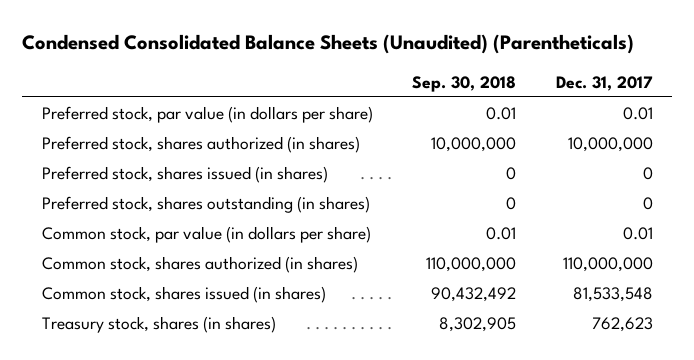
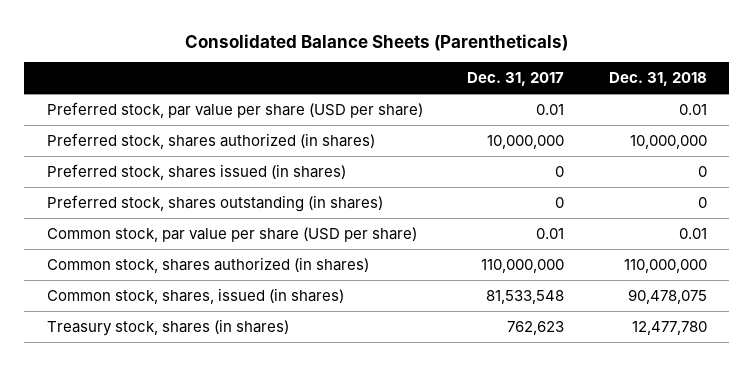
[21,34,634,55] Condensed Consolidated Balance Sheets (Unaudited) (Parentheticals) -> [184,33,568,51] Consolidated Balance Sheets (Parentheticals)
[412,75,517,92] Sep. 30, 2018 -> none
none -> [608,72,707,87] Dec. 31, 2018
[41,105,373,123] Preferred stock, par value (in dollars per share) -> [46,101,423,118] Preferred stock, par value per share (USD per share)
[41,225,371,243] Common stock, par value (in dollars per share) -> [46,226,417,242] Common stock, par value per share (USD per share)
[41,285,326,303] Common stock, shares issued (in shares) -> [46,287,344,304] Common stock, shares, issued (in shares)

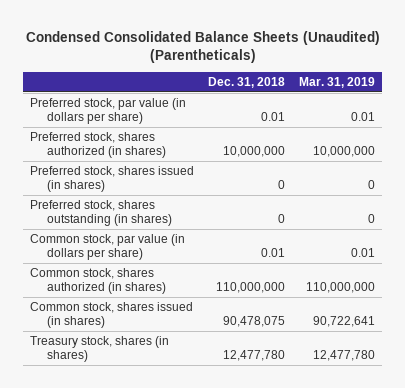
[184,33,568,51] Consolidated Balance Sheets (Parentheticals) -> [25,30,380,64] Condensed Consolidated Balance Sheets (Unaudited) (Parentheticals)
[467,72,565,87] Dec. 31, 2017 -> none
none -> [298,77,375,89] Mar. 31, 2019
[46,101,423,118] Preferred stock, par value per share (USD per share) -> [30,97,187,124] Preferred stock, par value (in dollars per share)
[46,226,417,242] Common stock, par value per share (USD per share) -> [30,233,186,260] Common stock, par value (in dollars per share)
[46,287,344,304] Common stock, shares, issued (in shares) -> [30,301,194,328] Common stock, shares issued (in shares)

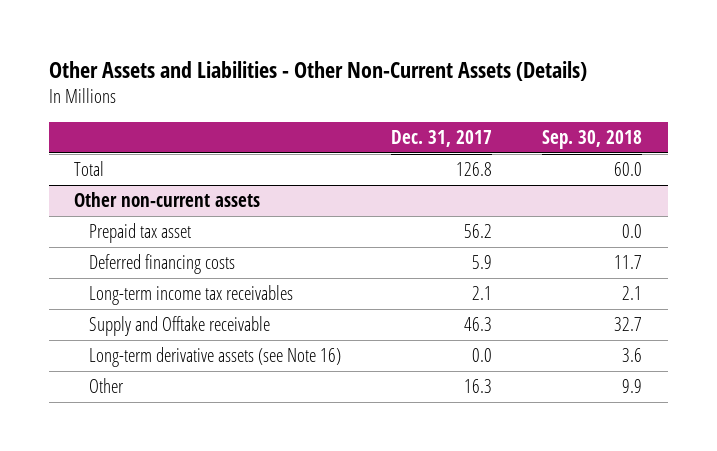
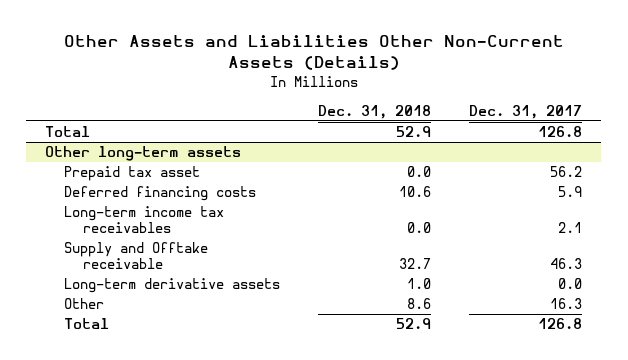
[49,60,588,81] Other Assets and Liabilities - Other Non-Current Assets (Details) -> [63,35,564,71] Other Assets and Liabilities Other Non-Current Assets (Details)
[542,129,643,149] Sep. 30, 2018 -> none
none -> [318,104,432,119] Dec. 31, 2018
[74,192,261,208] Other non-current assets -> [45,146,242,162] Other long-term assets
[88,347,341,368] Long-term derivative assets (see Note 16) -> [64,278,281,294] Long-term derivative assets
none -> [64,318,110,330] Total

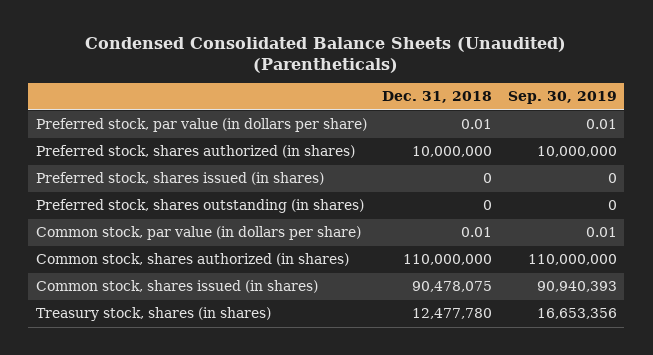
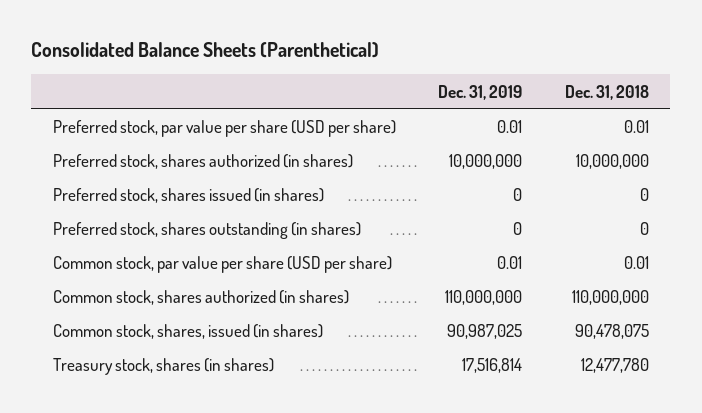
[85,37,567,73] Condensed Consolidated Balance Sheets (Unaudited) (Parentheticals) -> [31,42,380,59] Consolidated Balance Sheets (Parenthetical)
[507,91,617,105] Sep. 30, 2019 -> none
none -> [438,84,523,100] Dec. 31, 2019
[35,118,367,133] Preferred stock, par value (in dollars per share) -> [52,120,396,138] Preferred stock, par value per share (USD per share)
[35,226,361,241] Common stock, par value (in dollars per share) -> [52,256,392,274] Common stock, par value per share (USD per share)
[35,280,318,294] Common stock, shares issued (in shares) -> [52,324,323,340] Common stock, shares, issued (in shares)

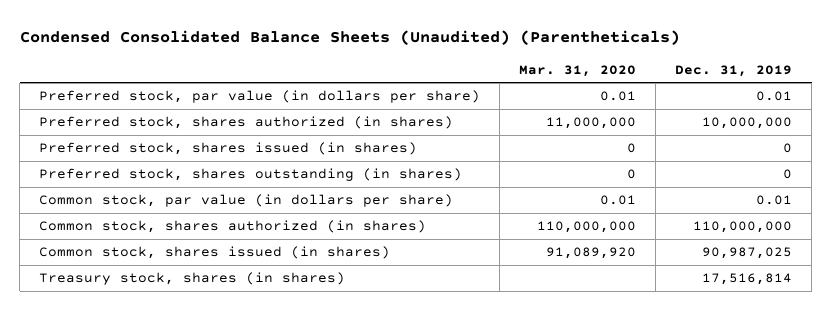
[31,42,380,59] Consolidated Balance Sheets (Parenthetical) -> [19,30,680,46] Condensed Consolidated Balance Sheets (Unaudited) (Parentheticals)
[564,84,649,100] Dec. 31, 2018 -> none
none -> [519,64,637,77] Mar. 31, 2020
[52,120,396,138] Preferred stock, par value per share (USD per share) -> [39,90,481,104] Preferred stock, par value (in dollars per share)
[52,256,392,274] Common stock, par value per share (USD per share) -> [39,194,454,208] Common stock, par value (in dollars per share)
[52,324,323,340] Common stock, shares, issued (in shares) -> [39,246,391,260] Common stock, shares issued (in shares)

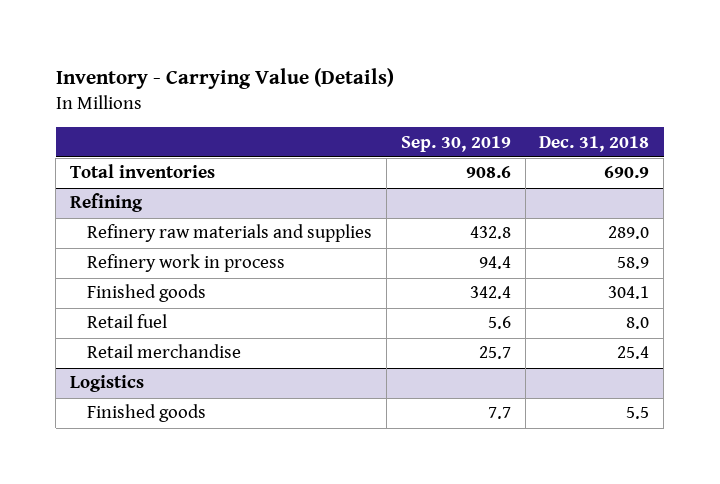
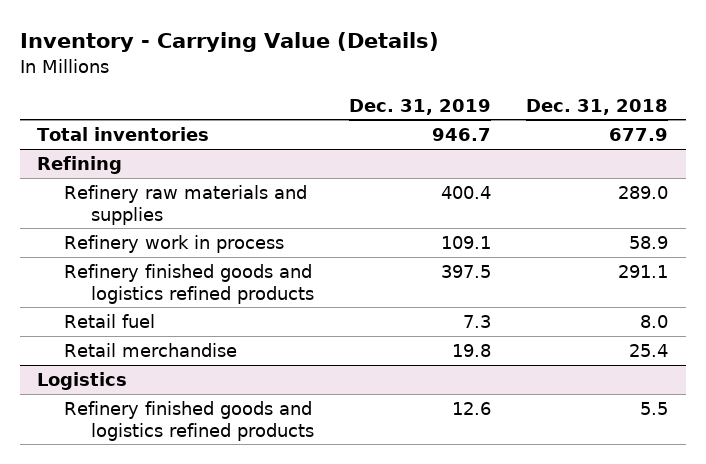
[400,135,511,152] Sep. 30, 2019 -> none
none -> [349,98,492,115] Dec. 31, 2019
[604,166,650,179] 690.9 -> [609,127,669,141] 677.9
[87,284,207,303] Finished goods -> [64,263,315,304] Refinery finished goods and logistics refined products
[608,286,650,300] 304.1 -> [618,264,669,278] 291.1
[87,404,207,423] Finished goods -> [64,400,315,441] Refinery finished goods and logistics refined products

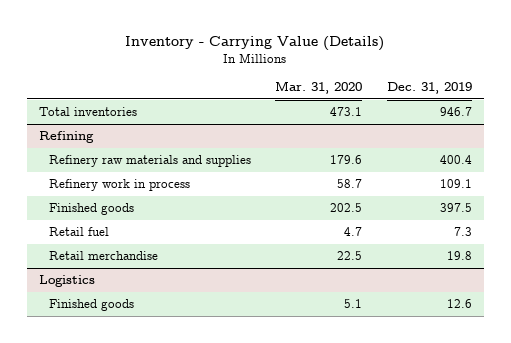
[526,98,669,115] Dec. 31, 2018 -> none
none -> [275,81,363,95] Mar. 31, 2020
[64,263,315,304] Refinery finished goods and logistics refined products -> [49,203,135,216] Finished goods
[64,400,315,441] Refinery finished goods and logistics refined products -> [49,299,135,312] Finished goods

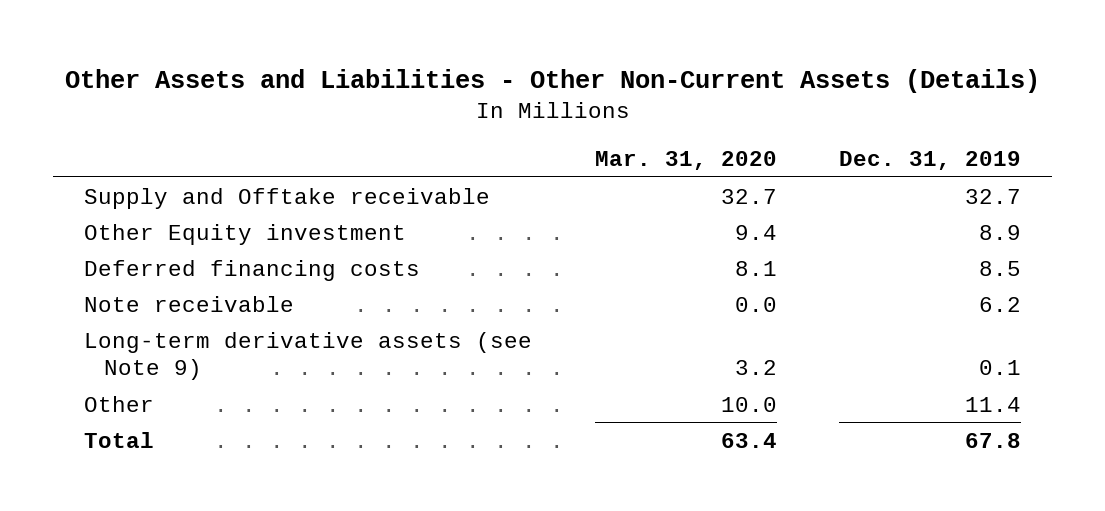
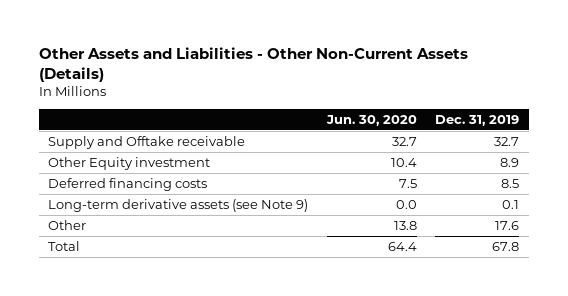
[594,150,777,170] Mar. 31, 2020 -> none
none -> [325,114,417,126] Jun. 30, 2020
[84,295,295,312] Note receivable -> none
[964,396,1021,412] 11.4 -> [495,221,520,231] 17.6

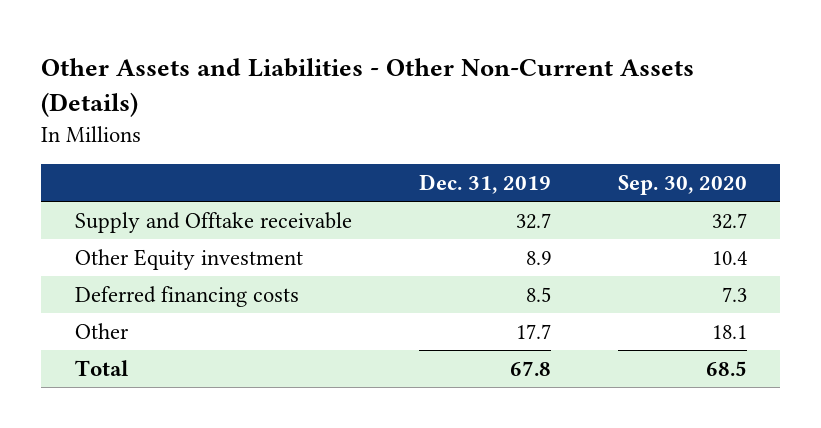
[325,114,417,126] Jun. 30, 2020 -> none
none -> [617,175,747,196] Sep. 30, 2020
[48,199,309,213] Long-term derivative assets (see Note 9) -> none
[495,221,520,231] 17.6 -> [515,323,551,339] 17.7

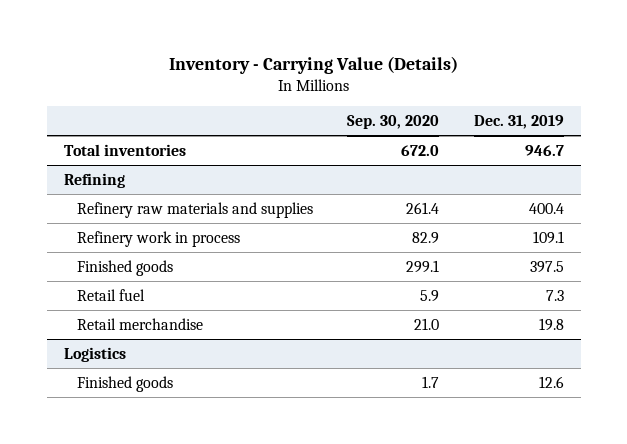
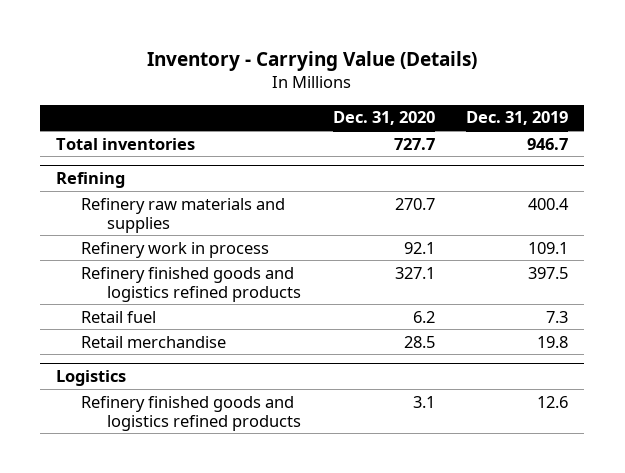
[347,114,440,129] Sep. 30, 2020 -> none
none -> [332,111,435,126] Dec. 31, 2020
[77,259,174,276] Finished goods -> [81,266,301,302] Refinery finished goods and logistics refined products
[77,375,174,392] Finished goods -> [81,395,301,431] Refinery finished goods and logistics refined products

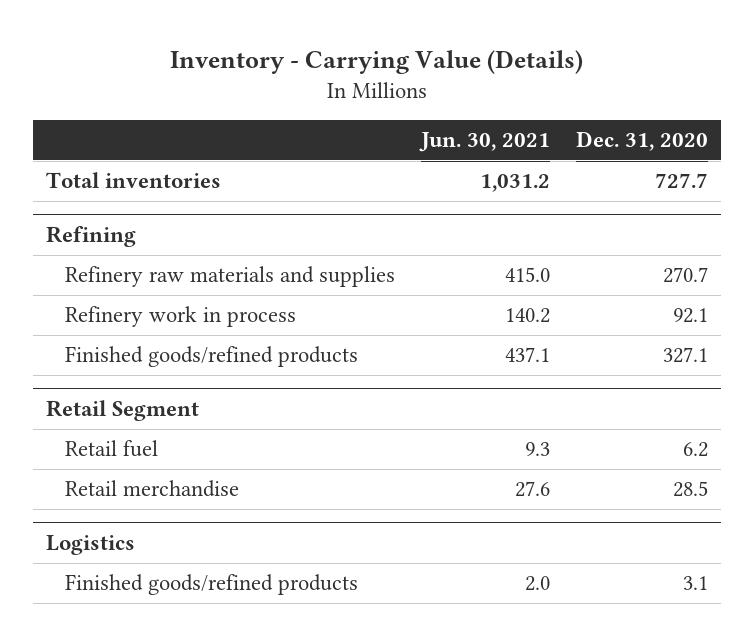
[466,111,569,126] Dec. 31, 2019 -> none
none -> [418,132,550,153] Jun. 30, 2021
[81,266,301,302] Refinery finished goods and logistics refined products -> [64,346,358,368] Finished goods/refined products
none -> [46,399,200,421] Retail Segment
[81,395,301,431] Refinery finished goods and logistics refined products -> [64,574,358,596] Finished goods/refined products

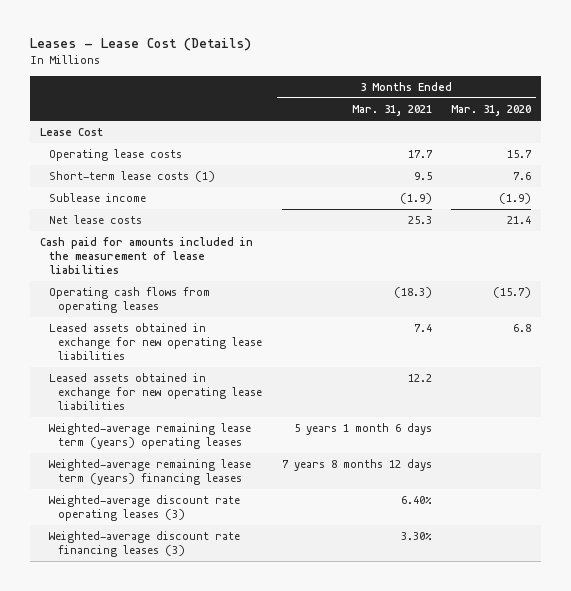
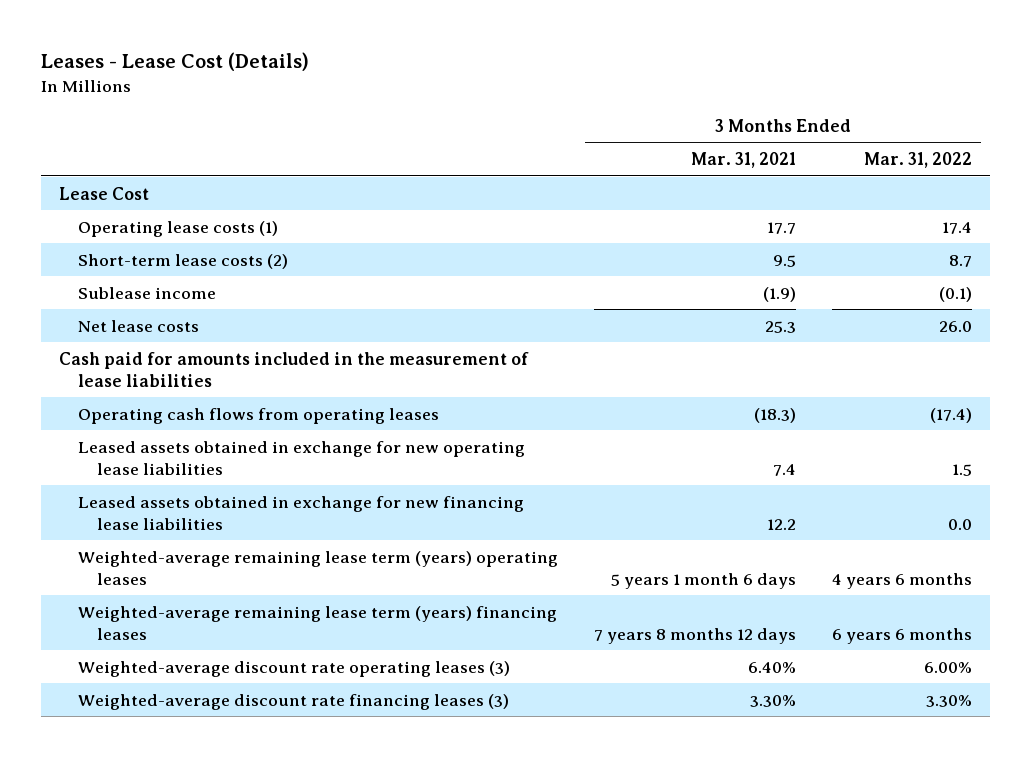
[451,105,532,117] Mar. 31, 2020 -> none
none -> [864,152,973,169] Mar. 31, 2022
[48,149,182,162] Operating lease costs -> [77,220,278,237] Operating lease costs (1)
[48,171,215,183] Short-term lease costs (1) -> [77,253,288,269] Short-term lease costs (2)
[48,373,263,410] Leased assets obtained in exchange for new operating lease liabilities -> [77,495,524,530] Leased assets obtained in exchange for new financing lease liabilities

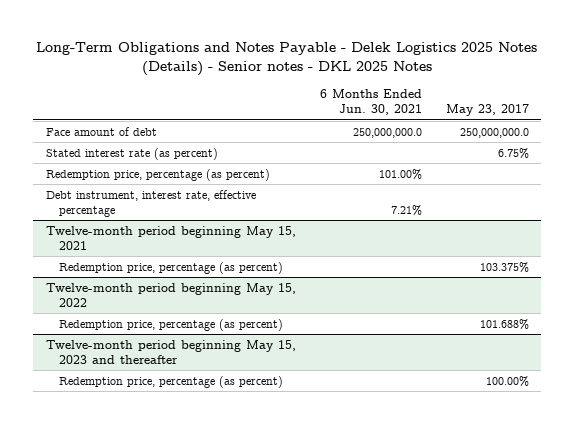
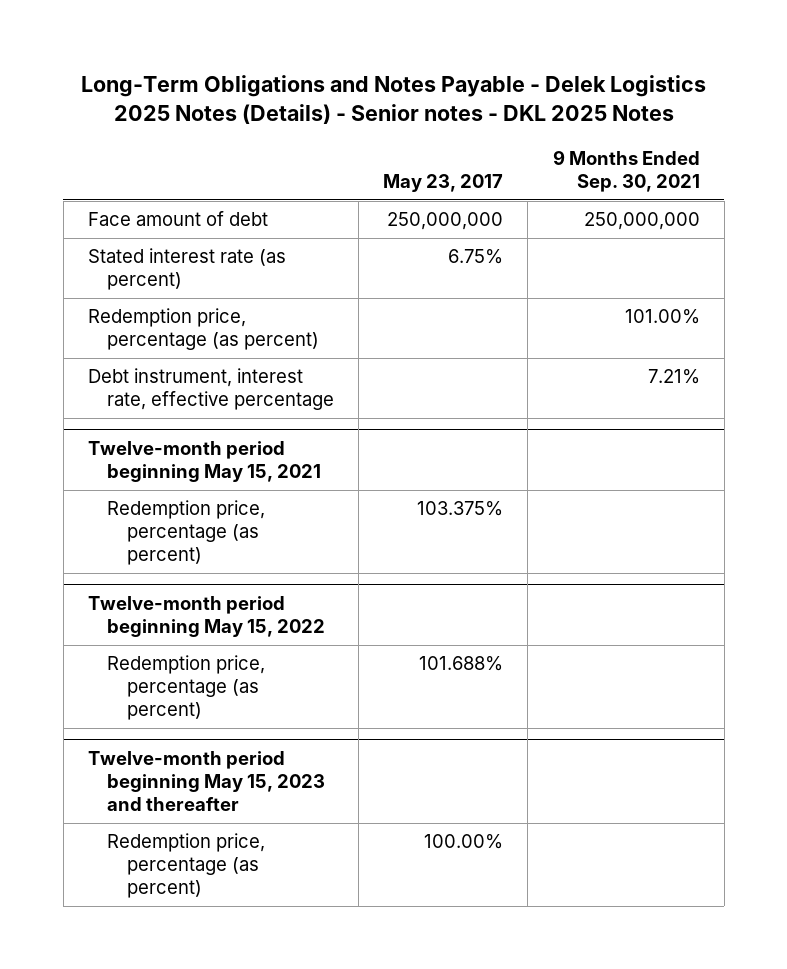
[319,89,422,116] 6 Months Ended Jun. 30, 2021 -> none
none -> [552,149,700,192] 9 Months Ended Sep. 30, 2021
[459,127,529,138] 250,000,000.0 -> [387,212,504,231] 250,000,000

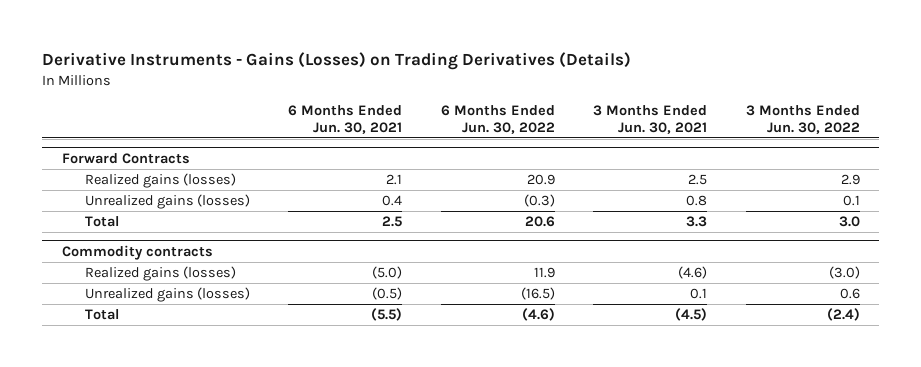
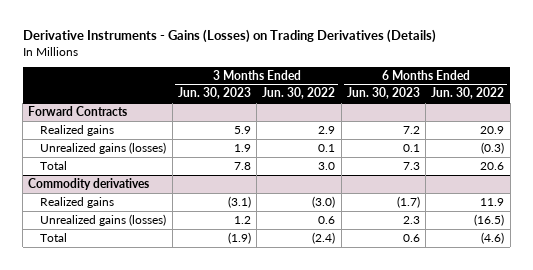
[288,104,403,134] 6 Months Ended Jun. 30, 2021 -> none
[593,104,708,134] 3 Months Ended Jun. 30, 2021 -> none
none -> [177,87,251,100] Jun. 30, 2023
none -> [346,87,420,100] Jun. 30, 2023
[84,173,236,189] Realized gains (losses) -> [40,124,115,136] Realized gains
[61,244,213,260] Commodity contracts -> [28,177,150,190] Commodity derivatives
[84,266,236,282] Realized gains (losses) -> [40,196,115,208] Realized gains

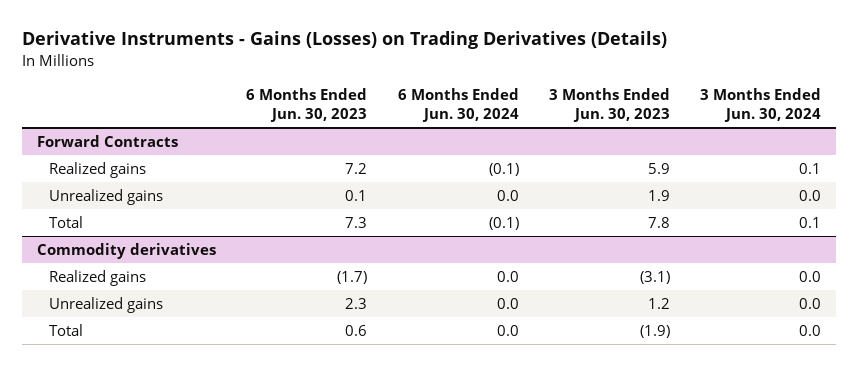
[262,87,336,100] Jun. 30, 2022 -> none
[431,87,505,100] Jun. 30, 2022 -> none
none -> [397,87,519,123] 6 Months Ended Jun. 30, 2024
none -> [700,87,822,123] 3 Months Ended Jun. 30, 2024
[40,141,167,154] Unrealized gains (losses) -> [48,188,163,205] Unrealized gains
[40,213,167,226] Unrealized gains (losses) -> [48,296,163,313] Unrealized gains

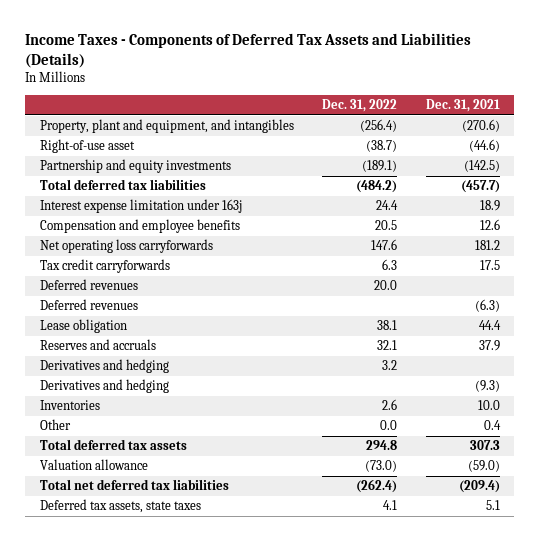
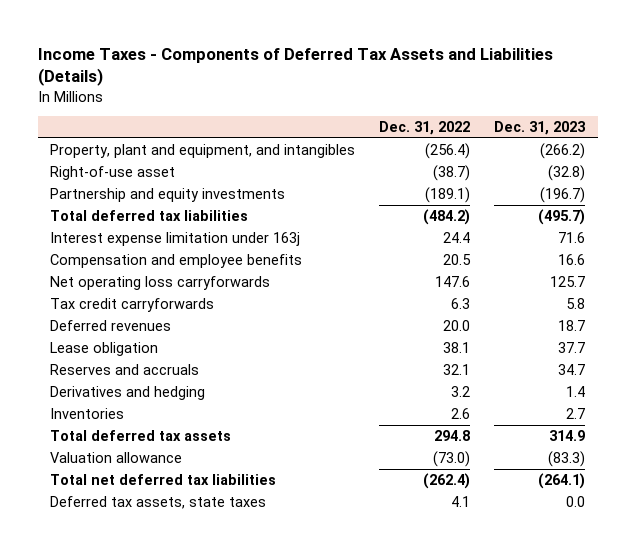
[425,99,500,113] Dec. 31, 2021 -> none
none -> [494,120,587,135] Dec. 31, 2023
[39,299,138,311] Deferred revenues -> none
[39,379,169,394] Derivatives and hedging -> none
[39,419,71,431] Other -> none

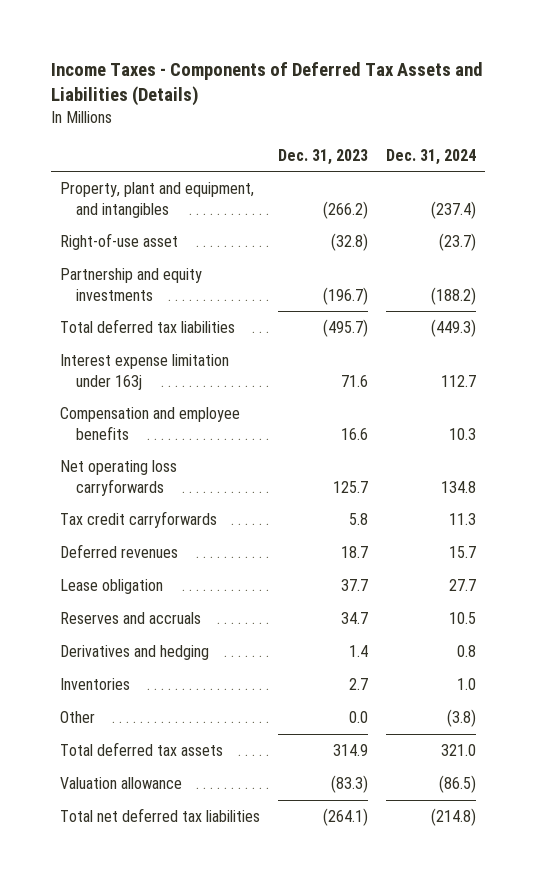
[379,120,471,135] Dec. 31, 2022 -> none
none -> [385,148,476,165] Dec. 31, 2024
none -> [59,711,95,724] Other
[49,495,266,509] Deferred tax assets, state taxes -> none

